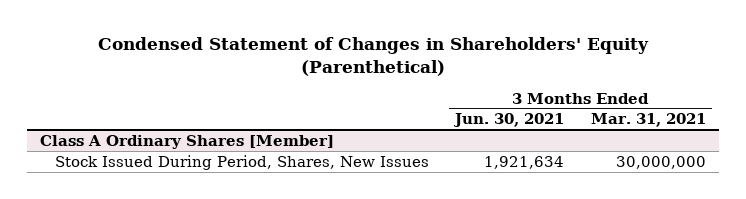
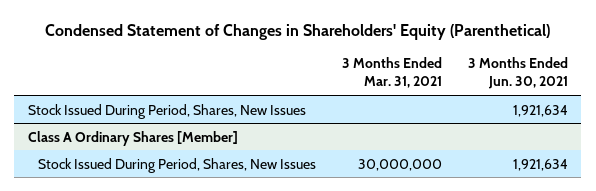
none -> [27,103,306,119] Stock Issued During Period, Shares, New Issues

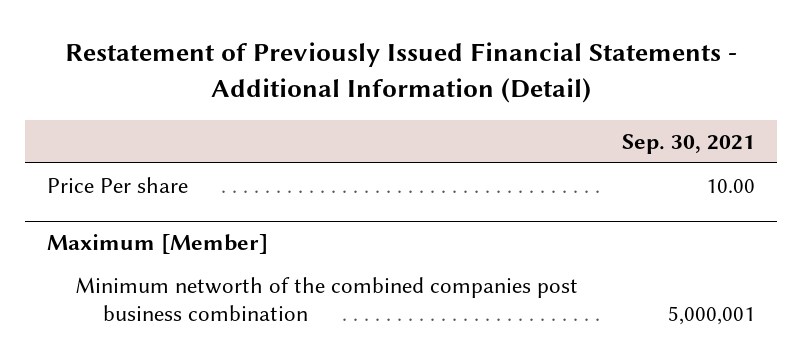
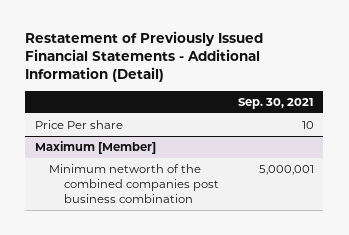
[706,178,756,193] 10.00 -> [301,121,314,130] 10

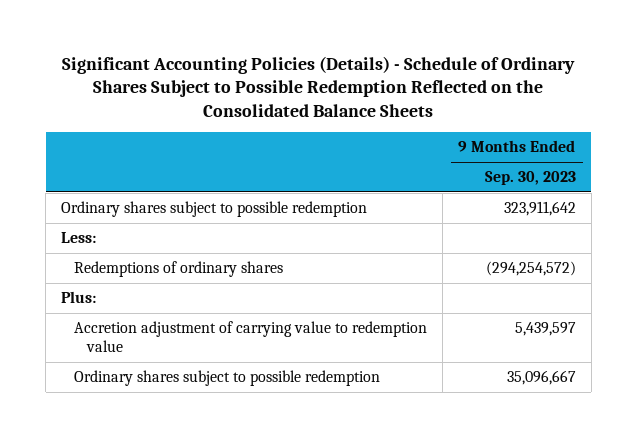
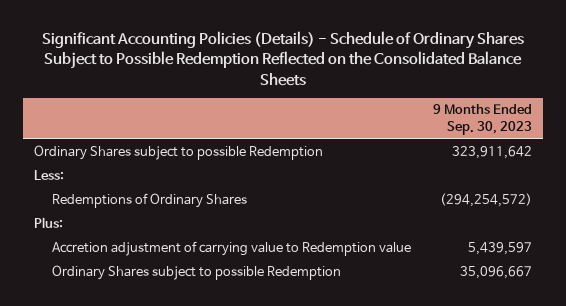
[61,201,368,218] Ordinary shares subject to possible redemption -> [34,144,324,160] Ordinary Shares subject to possible Redemption
[74,261,284,278] Redemptions of ordinary shares -> [51,192,247,208] Redemptions of Ordinary Shares
[74,321,428,352] Accretion adjustment of carrying value to redemption value -> [51,240,411,256] Accretion adjustment of carrying value to Redemption value
[74,370,381,387] Ordinary shares subject to possible redemption -> [51,264,341,280] Ordinary Shares subject to possible Redemption

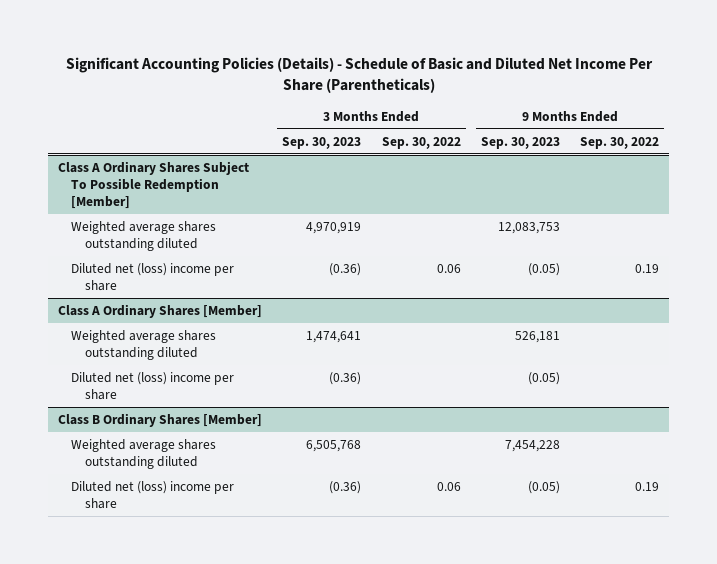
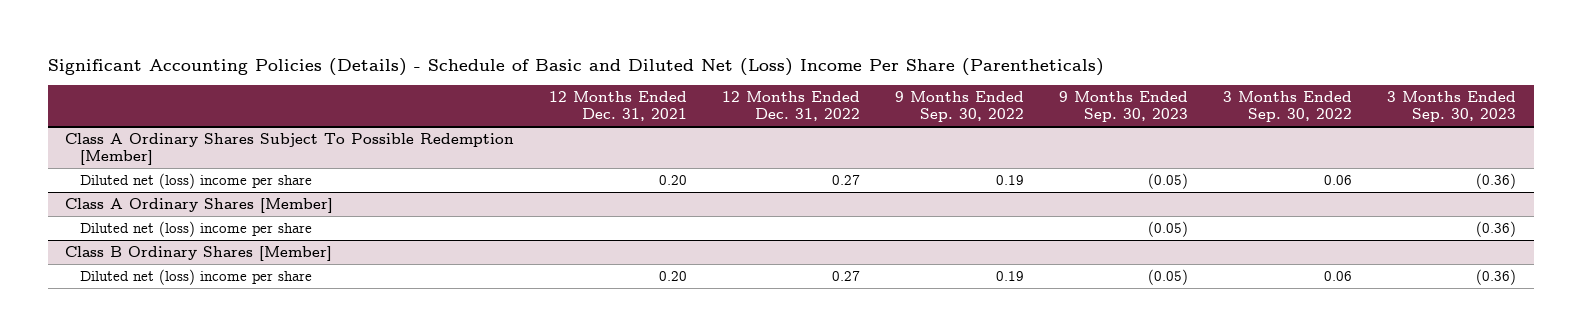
[65,56,653,94] Significant Accounting Policies (Details) - Schedule of Basic and Diluted Net Income Per Share (Parentheticals) -> [47,57,1104,76] Significant Accounting Policies (Details) - Schedule of Basic and Diluted Net (Loss) Income Per Share (Parentheticals)
none -> [549,91,688,122] 12 Months Ended Dec. 31, 2021
none -> [722,91,861,122] 12 Months Ended Dec. 31, 2022
[71,221,217,252] Weighted average shares outstanding diluted -> none
[71,330,217,361] Weighted average shares outstanding diluted -> none
[71,439,217,470] Weighted average shares outstanding diluted -> none

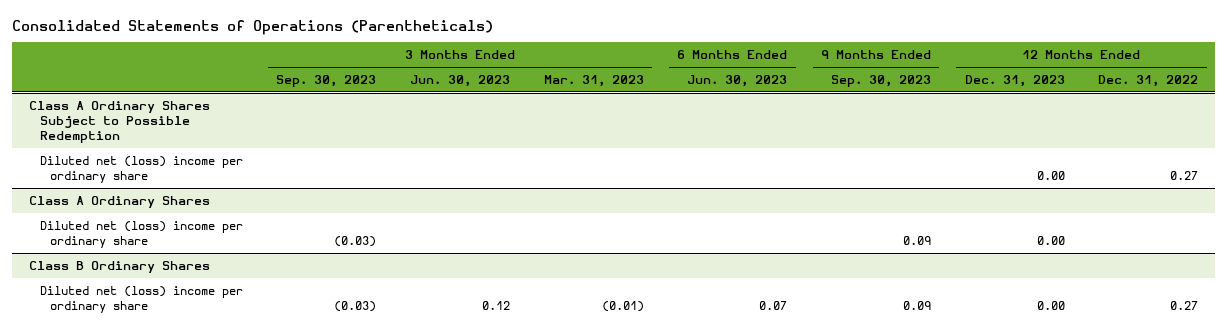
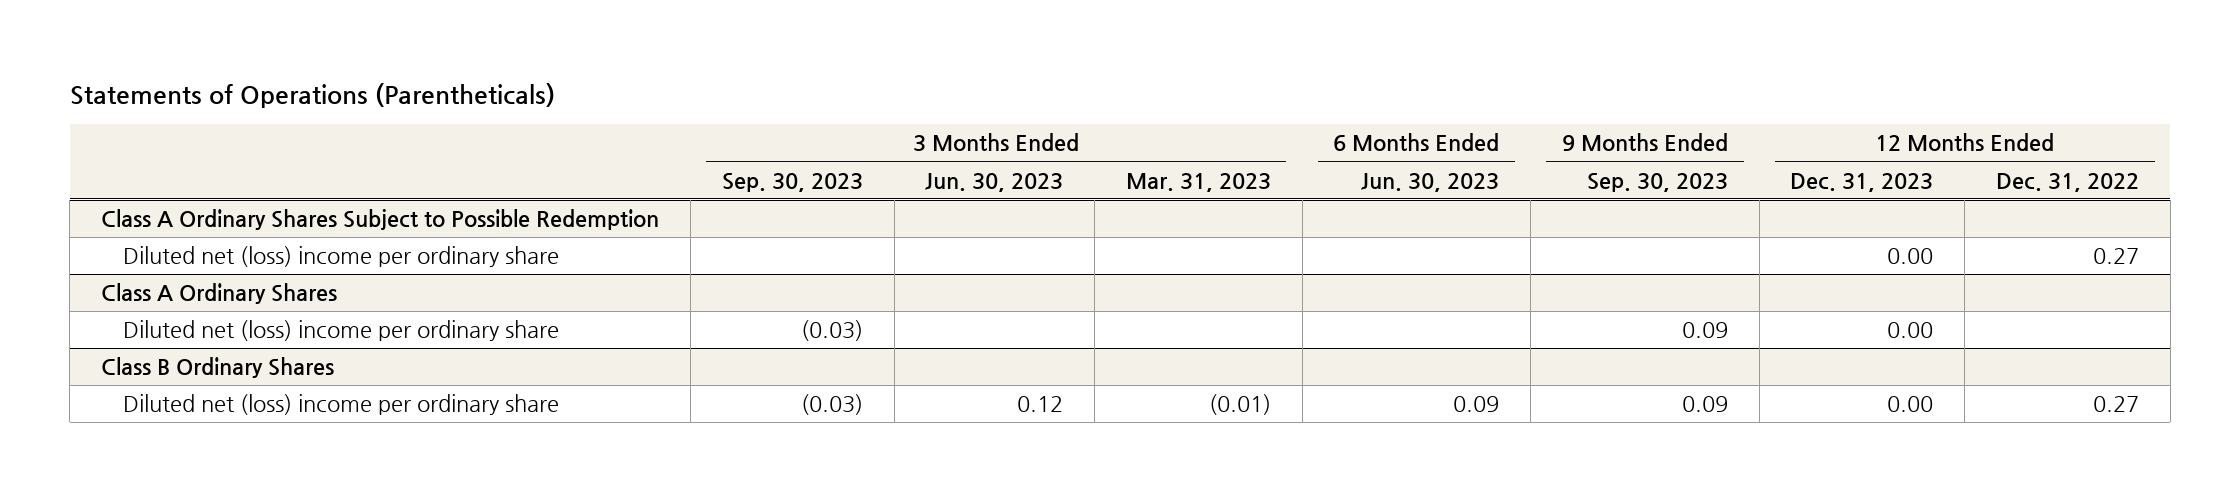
[12,19,494,35] Consolidated Statements of Operations (Parentheticals) -> [69,82,555,108] Statements of Operations (Parentheticals)
[759,300,788,310] 0.07 -> [1453,396,1500,413] 0.09

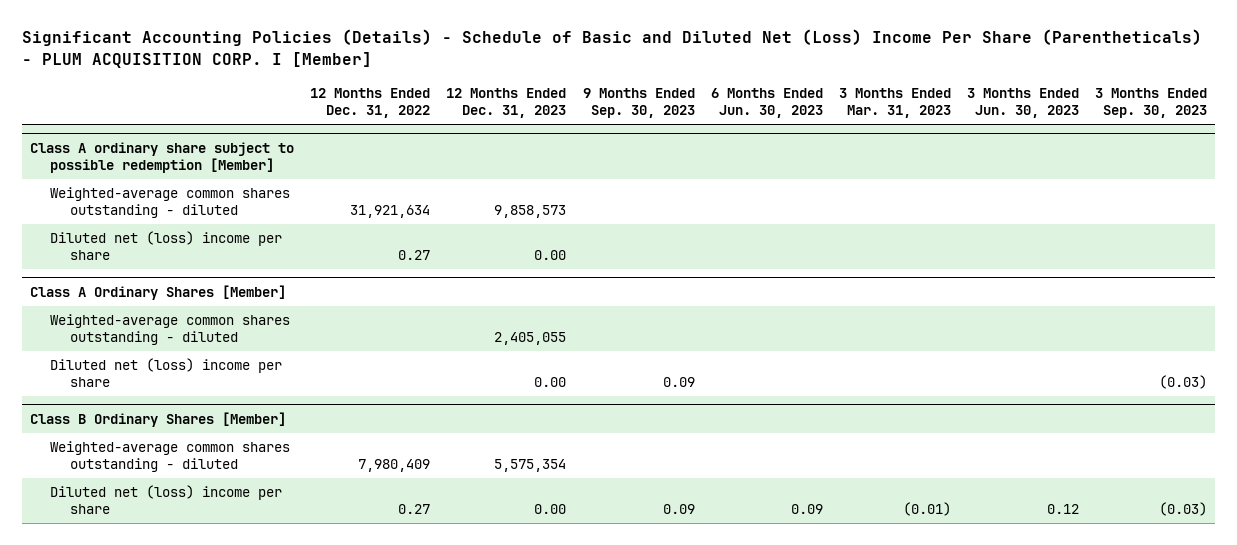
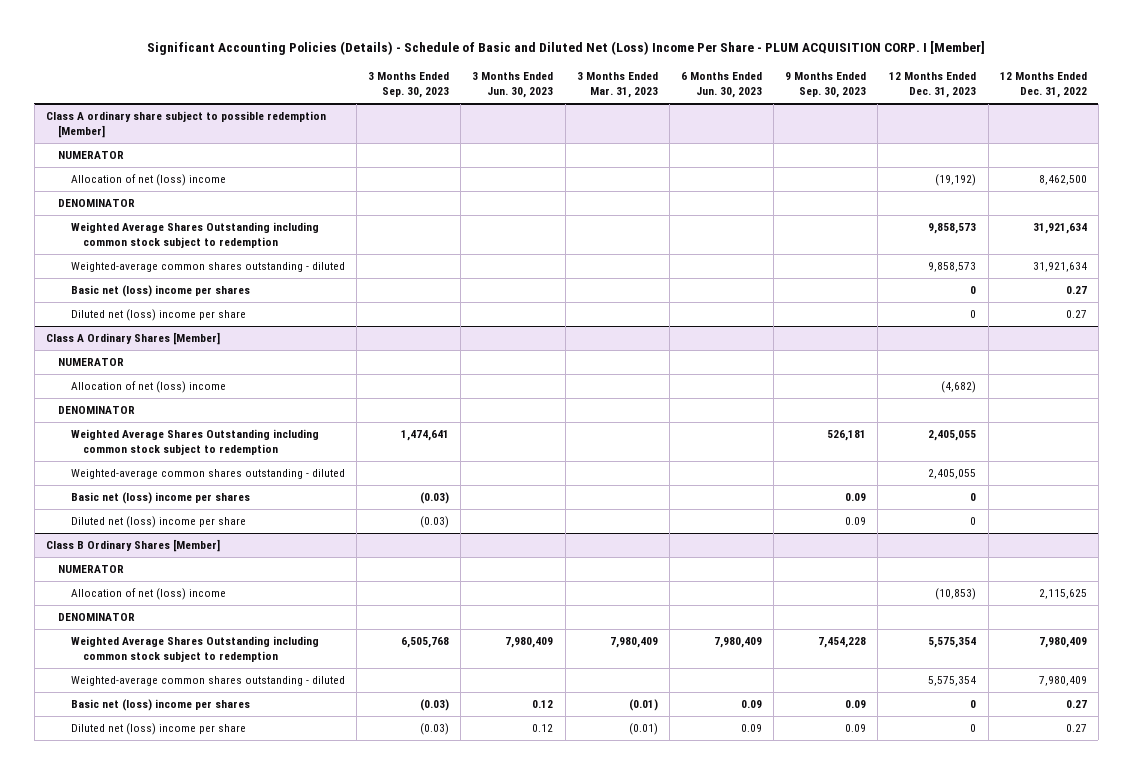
[21,29,1202,69] Significant Accounting Policies (Details) - Schedule of Basic and Diluted Net (Loss) Income Per Share (Parentheticals) - PLUM ACQUISITION CORP. I [Member] -> [147,41,986,56] Significant Accounting Policies (Details) - Schedule of Basic and Diluted Net (Loss) Income Per Share - PLUM ACQUISITION CORP. I [Member]
none -> [58,151,125,160] NUMERATOR
none -> [70,174,226,187] Allocation of net (loss) income
none -> [58,199,136,208] DENOMINATOR
none -> [70,222,319,249] Weighted Average Shares Outstanding including common stock subject to redemption
none -> [70,285,250,298] Basic net (loss) income per shares
[534,250,567,261] 0.00 -> [970,310,977,319] 0
none -> [58,358,125,367] NUMERATOR
none -> [70,381,226,394] Allocation of net (loss) income
none -> [58,406,136,415] DENOMINATOR
none -> [70,429,319,456] Weighted Average Shares Outstanding including common stock subject to redemption
none -> [70,492,250,505] Basic net (loss) income per shares
[534,377,567,388] 0.00 -> [970,517,977,526] 0
none -> [58,565,125,574] NUMERATOR
none -> [70,588,226,601] Allocation of net (loss) income
none -> [58,613,136,622] DENOMINATOR
none -> [70,636,319,663] Weighted Average Shares Outstanding including common stock subject to redemption
none -> [70,699,250,712] Basic net (loss) income per shares
[534,504,567,515] 0.00 -> [970,724,977,733] 0

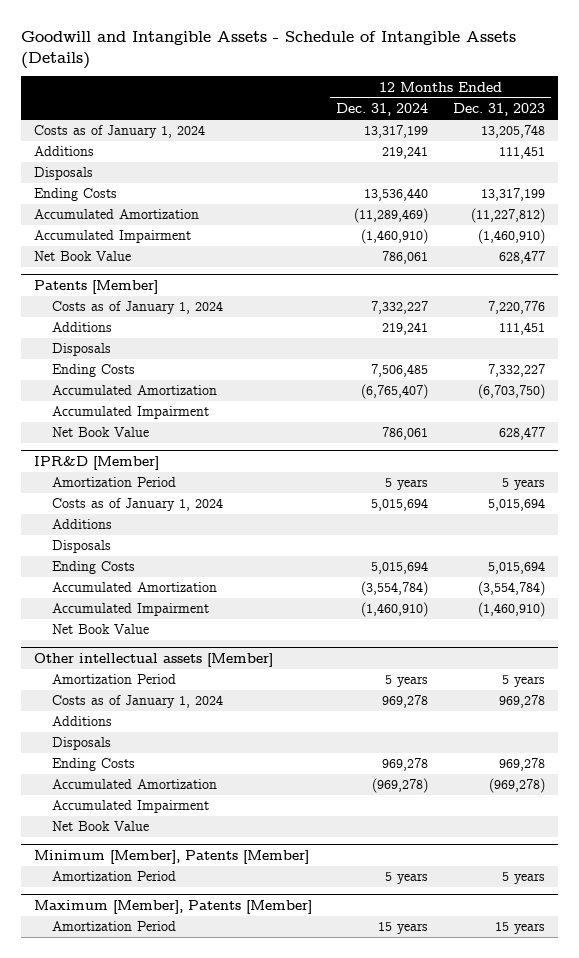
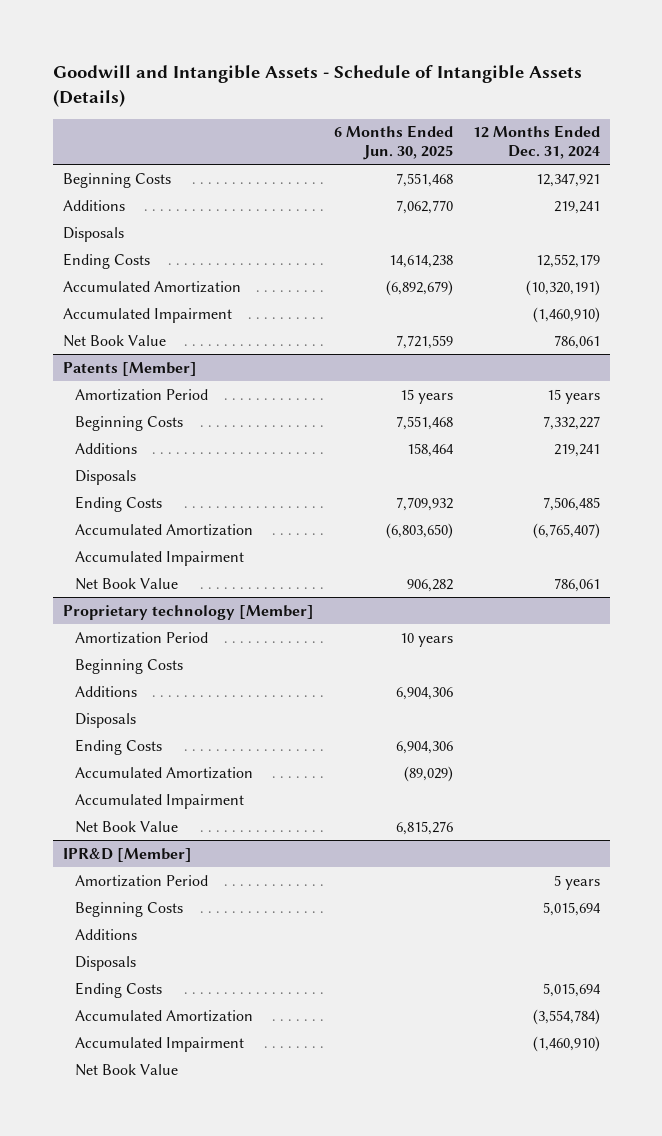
[453,103,546,117] Dec. 31, 2023 -> none
none -> [333,125,453,161] 6 Months Ended Jun. 30, 2025
[33,125,205,139] Costs as of January 1, 2024 -> none
none -> [62,172,171,188] Beginning Costs
[364,188,429,202] 13,536,440 -> [535,253,600,268] 12,552,179
[354,208,429,224] (11,289,469) -> [525,279,600,296] (10,320,191)
none -> [74,388,208,401] Amortization Period
[52,301,224,315] Costs as of January 1, 2024 -> [74,415,183,431] Beginning Costs
none -> [62,604,314,620] Proprietary technology [Member]
none -> [74,631,208,644] Amortization Period
none -> [74,658,183,674] Beginning Costs
none -> [74,685,137,697] Additions
none -> [74,712,136,728] Disposals
none -> [74,738,162,755] Ending Costs
none -> [74,766,253,779] Accumulated Amortization
none -> [74,793,244,809] Accumulated Impairment
none -> [74,820,178,833] Net Book Value
[52,498,224,512] Costs as of January 1, 2024 -> [74,901,183,917] Beginning Costs
[33,653,273,668] Other intellectual assets [Member] -> none
[52,674,177,685] Amortization Period -> none
[52,695,224,709] Costs as of January 1, 2024 -> none
[52,716,113,727] Additions -> none
[52,737,112,751] Disposals -> none
[52,758,136,772] Ending Costs -> none
[52,779,218,790] Accumulated Amortization -> none
[52,800,210,814] Accumulated Impairment -> none
[52,821,150,832] Net Book Value -> none
[33,850,309,865] Minimum [Member], Patents [Member] -> none
[52,871,177,882] Amortization Period -> none
[33,900,312,915] Maximum [Member], Patents [Member] -> none
[52,921,177,932] Amortization Period -> none

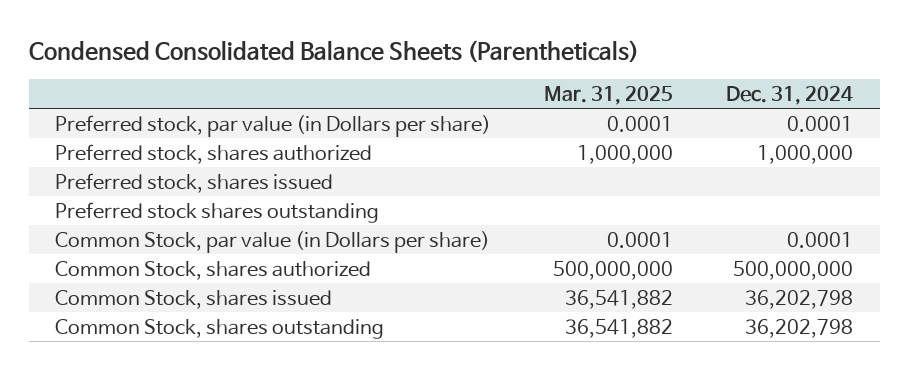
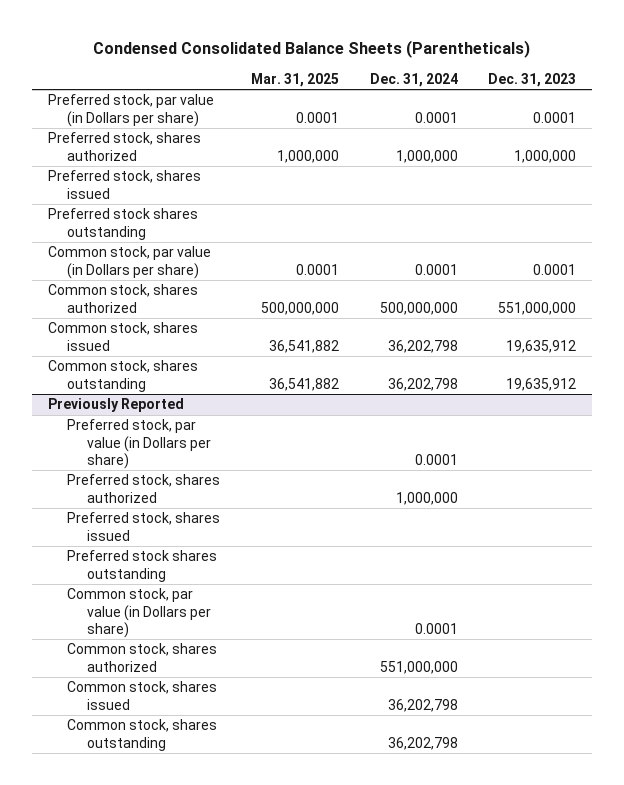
none -> [488,72,577,87] Dec. 31, 2023
[55,230,491,253] Common Stock, par value (in Dollars per share) -> [47,246,211,279] Common stock, par value (in Dollars per share)
[55,260,372,280] Common Stock, shares authorized -> [47,284,198,313] Common stock, shares authorized
[55,289,333,309] Common Stock, shares issued -> [47,322,198,351] Common stock, shares issued
[55,318,385,339] Common Stock, shares outstanding -> [47,360,198,392] Common stock, shares outstanding
none -> [47,398,184,413] Previously Reported
none -> [67,419,211,469] Preferred stock, par value (in Dollars per share)
none -> [67,474,221,503] Preferred stock, shares authorized
none -> [67,512,221,541] Preferred stock, shares issued
none -> [67,550,218,582] Preferred stock shares outstanding
none -> [67,588,211,638] Common stock, par value (in Dollars per share)
none -> [67,643,218,672] Common stock, shares authorized
none -> [67,681,218,710] Common stock, shares issued
none -> [67,719,218,751] Common stock, shares outstanding

